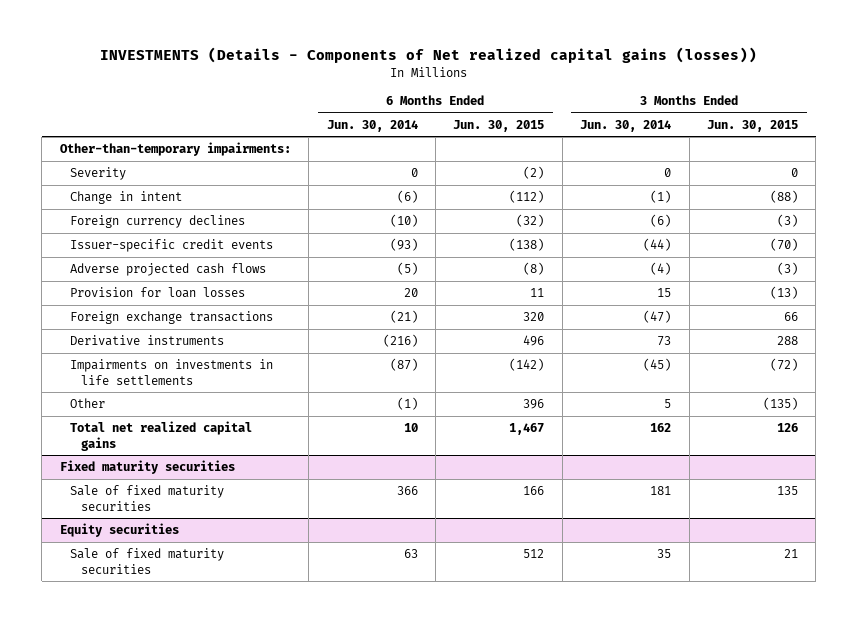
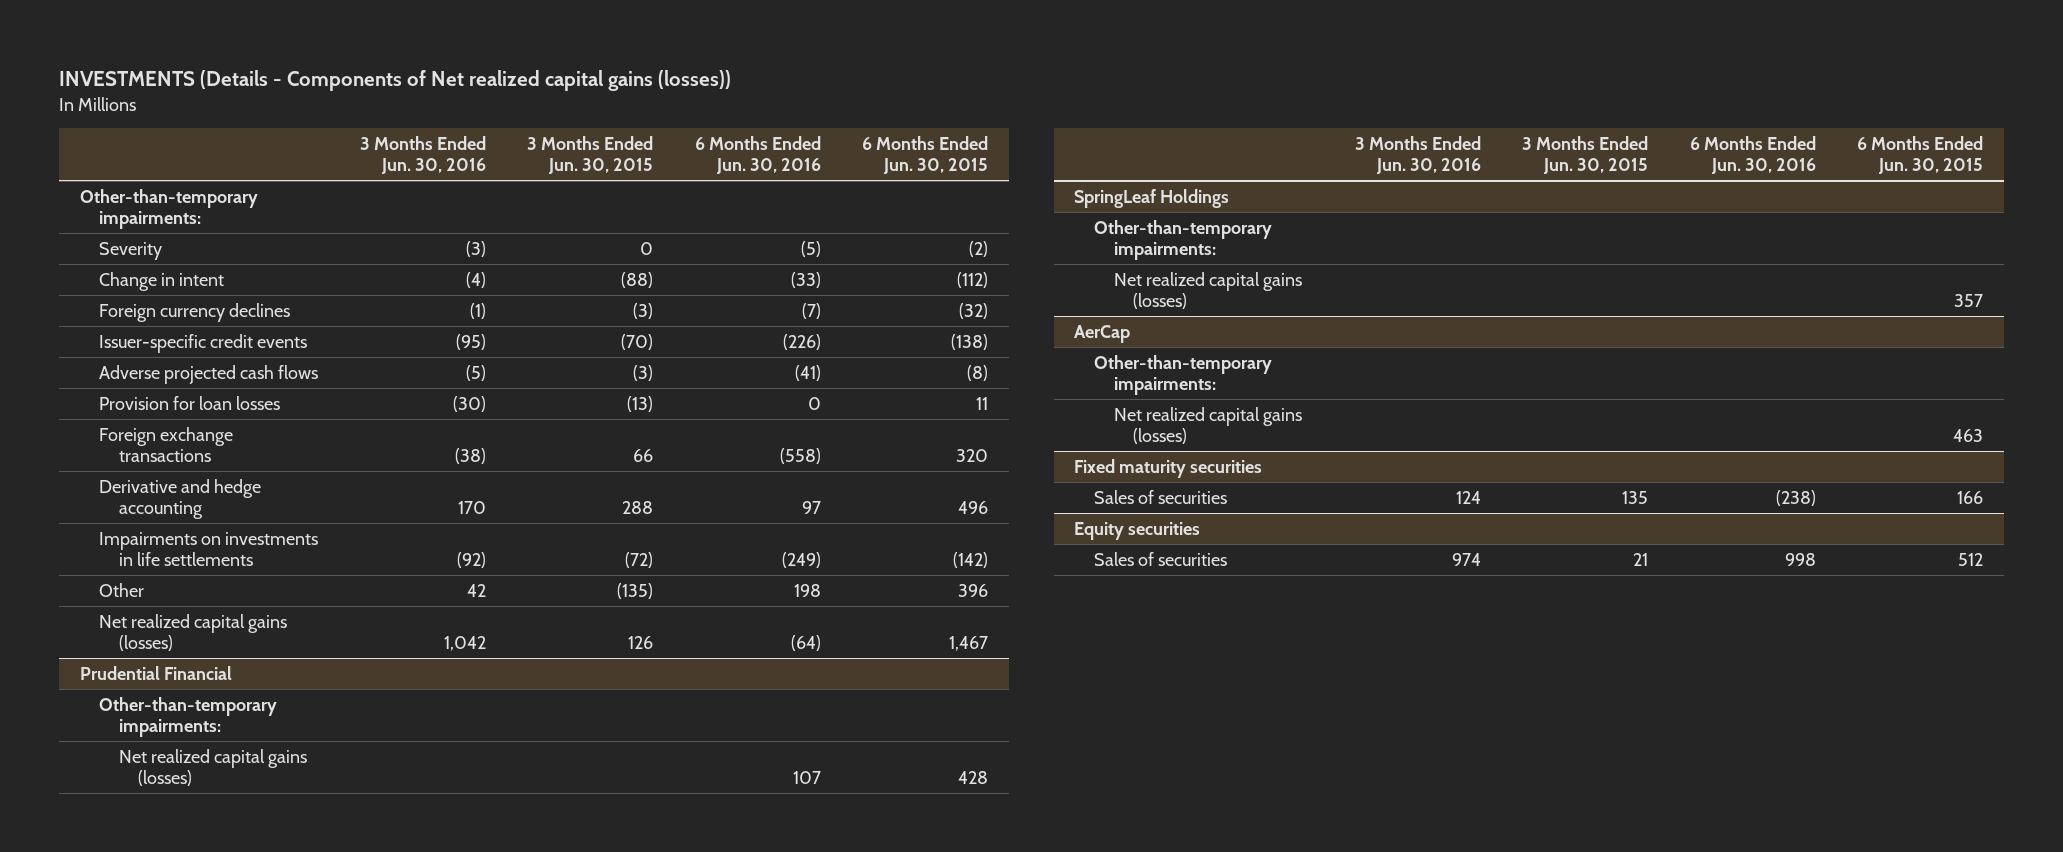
[326,119,418,132] Jun. 30, 2014 -> none
[580,119,672,132] Jun. 30, 2014 -> none
none -> [359,136,486,175] 3 Months Ended Jun. 30, 2016
none -> [694,136,821,175] 6 Months Ended Jun. 30, 2016
[70,335,225,347] Derivative instruments -> [99,478,262,519] Derivative and hedge accounting
[70,421,253,451] Total net realized capital gains -> [99,613,288,651] Net realized capital gains (losses)
none -> [79,665,232,680] Prudential Financial
none -> [99,696,278,737] Other-than-temporary impairments:
none -> [118,748,307,786] Net realized capital gains (losses)
none -> [1074,188,1230,208] SpringLeaf Holdings
none -> [1094,219,1273,260] Other-than-temporary impairments:
none -> [1113,271,1302,309] Net realized capital gains (losses)
none -> [1074,324,1131,343] AerCap
none -> [1094,354,1273,395] Other-than-temporary impairments:
none -> [1113,406,1302,444] Net realized capital gains (losses)
[70,485,225,511] Sale of fixed maturity securities -> [1094,489,1228,504] Sales of securities
[70,548,225,574] Sale of fixed maturity securities -> [1094,551,1228,566] Sales of securities

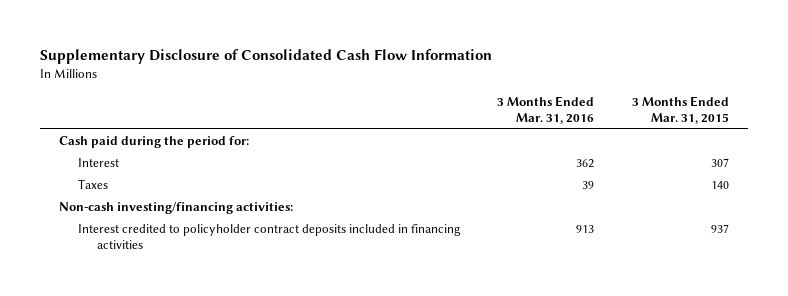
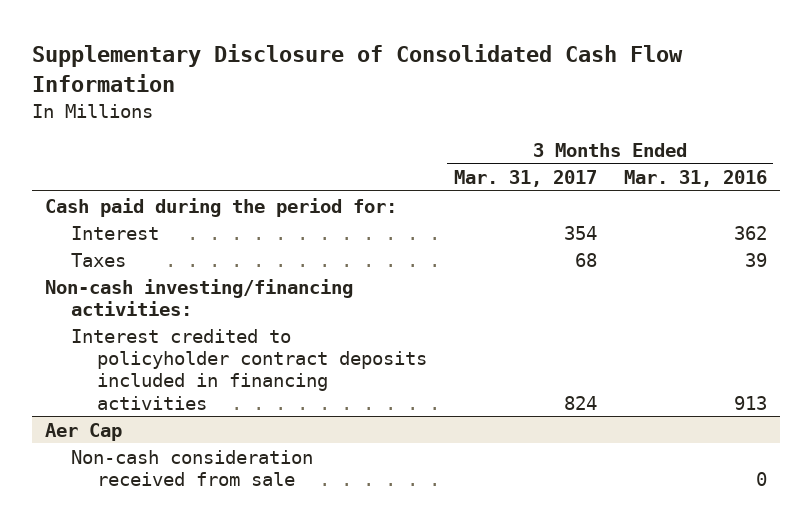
[631,95,729,124] 3 Months Ended Mar. 31, 2015 -> none
none -> [453,170,597,188] Mar. 31, 2017
none -> [45,422,123,441] Aer Cap
none -> [71,449,314,486] Non-cash consideration received from sale

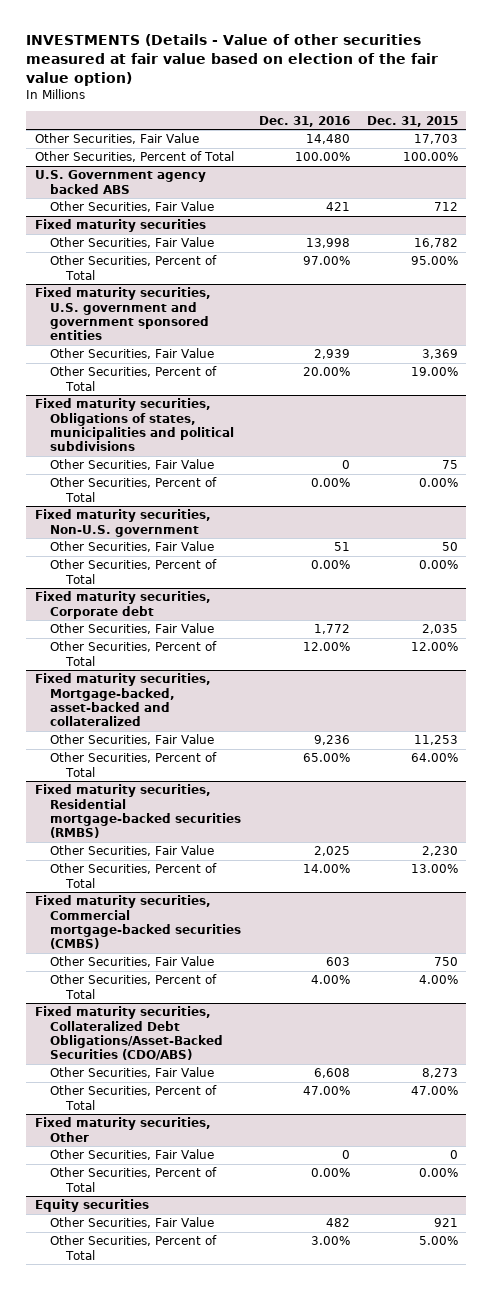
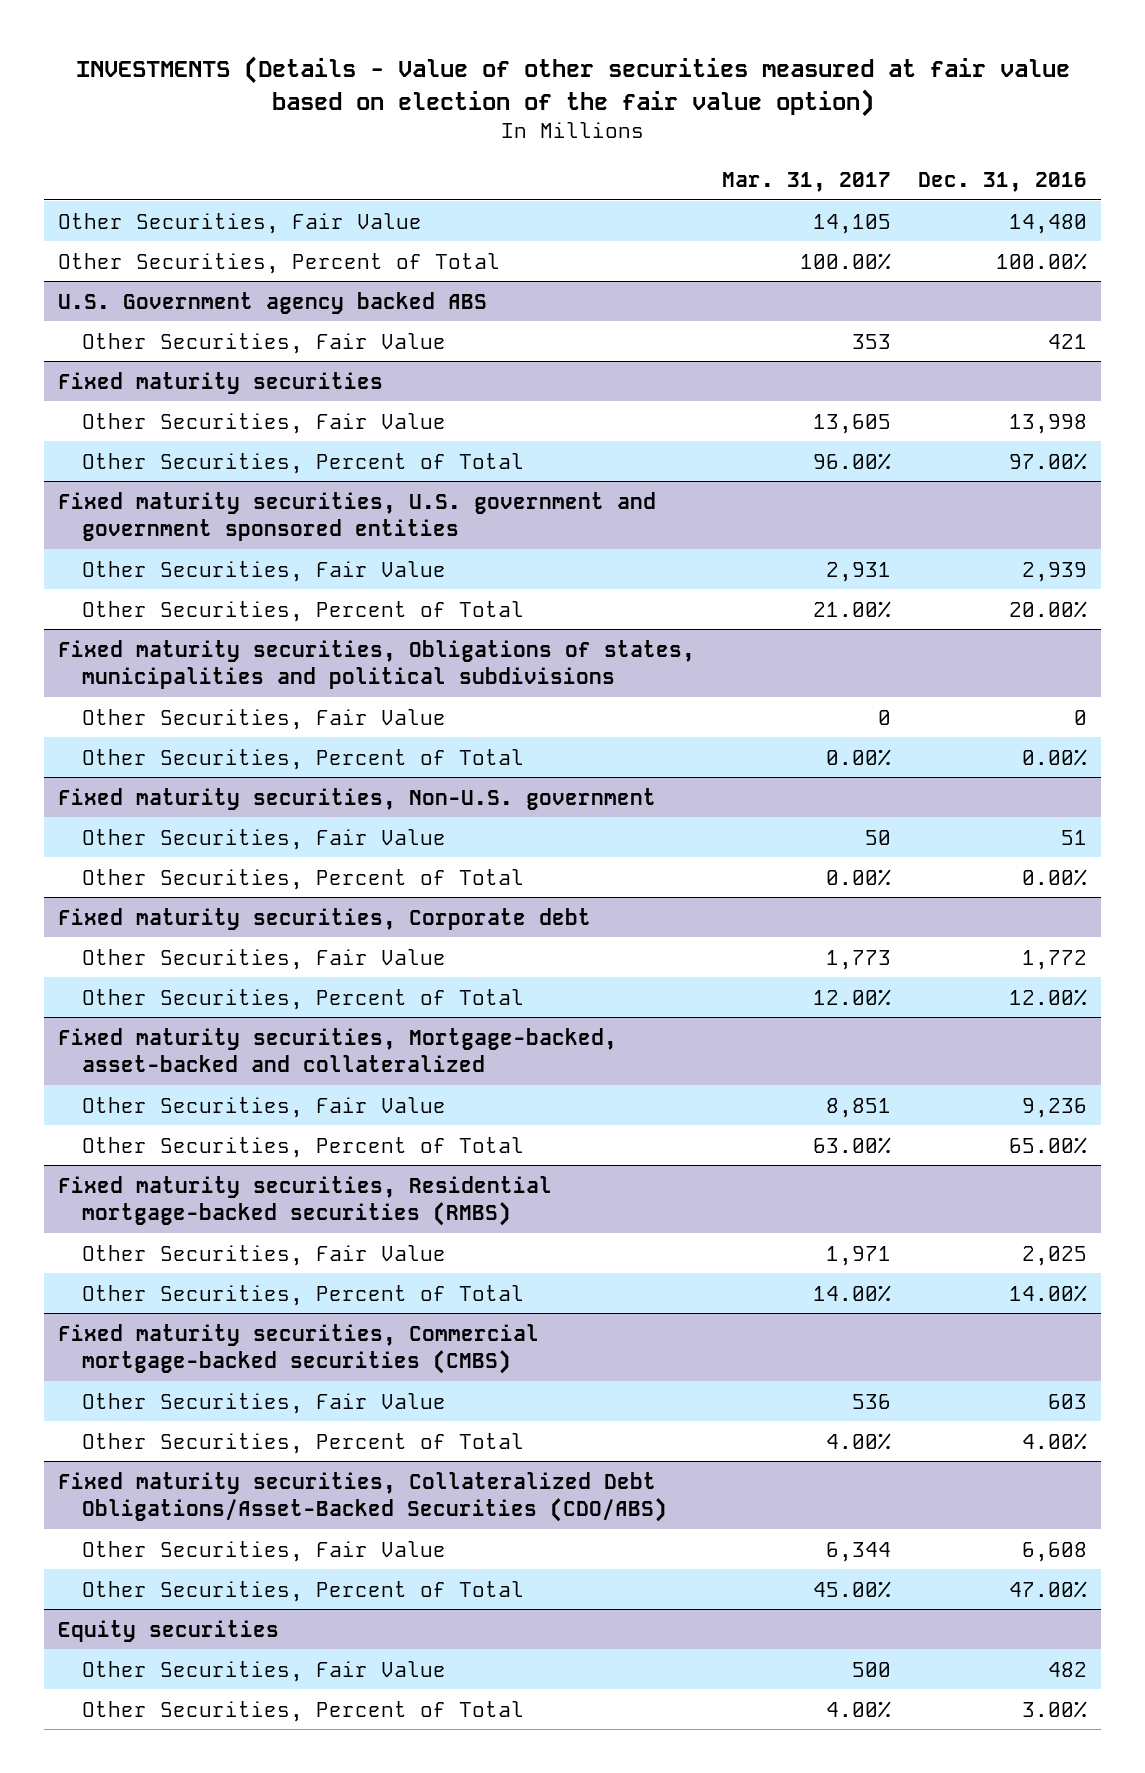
[366,115,458,127] Dec. 31, 2015 -> none
none -> [722,171,892,192] Mar. 31, 2017
[34,1117,211,1142] Fixed maturity securities, Other -> none
[50,1149,215,1161] Other Securities, Fair Value -> none
[50,1167,218,1192] Other Securities, Percent of Total -> none

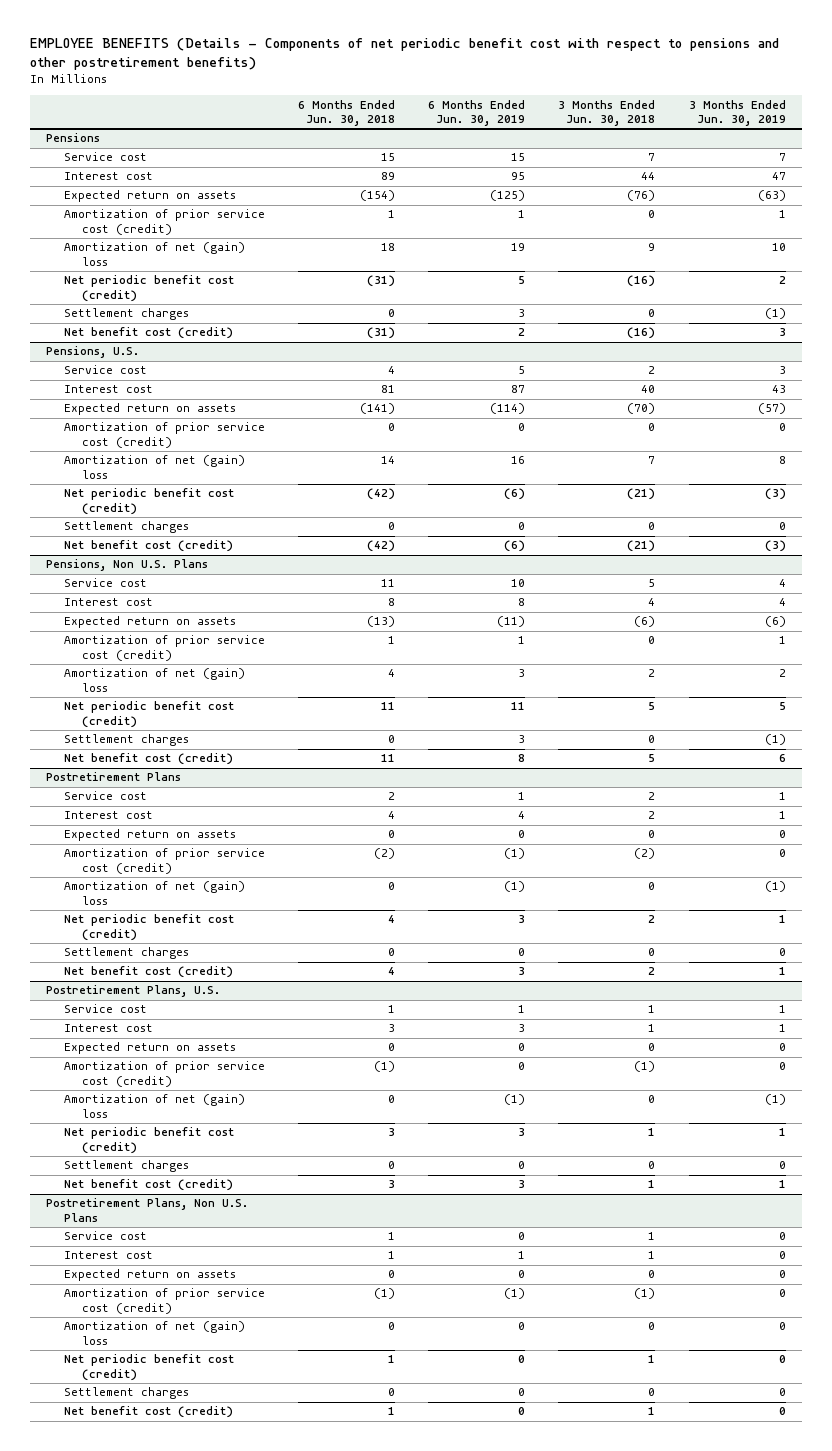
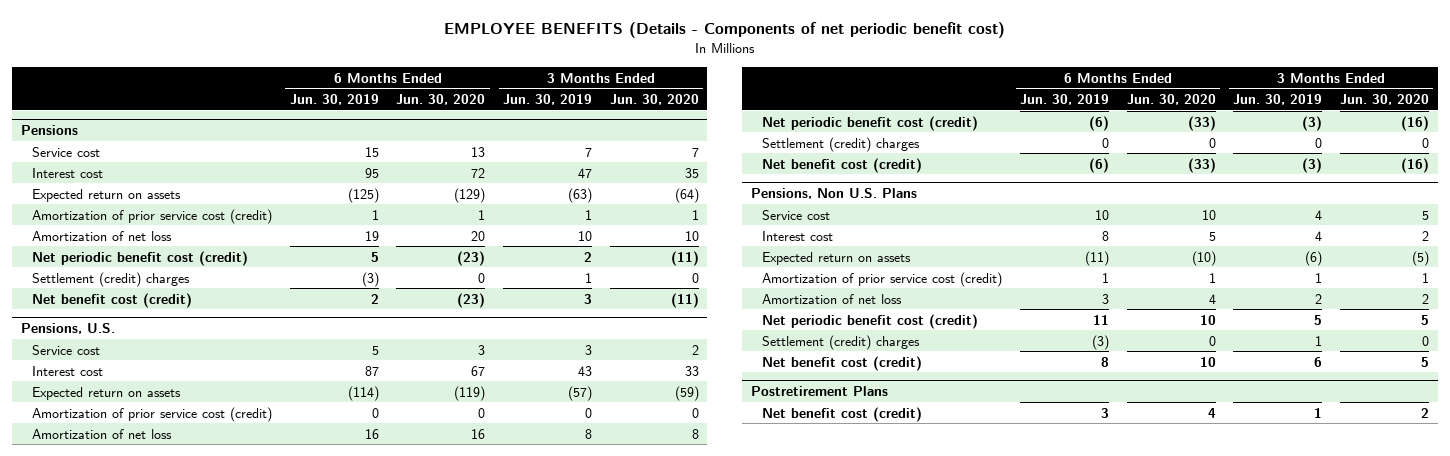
[29,38,779,70] EMPLOYEE BENEFITS (Details - Components of net periodic benefit cost with respect to pensions and other postretirement benefits) -> [443,22,1005,39] EMPLOYEE BENEFITS (Details - Components of net periodic benefit cost)
[298,99,396,126] 6 Months Ended Jun. 30, 2018 -> none
[558,99,656,126] 3 Months Ended Jun. 30, 2018 -> none
none -> [396,93,486,105] Jun. 30, 2020
none -> [609,93,699,105] Jun. 30, 2020
[64,242,246,266] Amortization of net (gain) loss -> [32,230,173,241] Amortization of net loss
[64,308,190,321] Settlement charges -> [32,271,191,287] Settlement (credit) charges
[518,309,526,318] 3 -> [361,271,379,287] (3)
[764,308,786,320] (1) -> [585,272,593,283] 1
[64,455,246,479] Amortization of net (gain) loss -> [32,428,173,439] Amortization of net loss
[64,521,190,534] Settlement charges -> [762,136,921,152] Settlement (credit) charges
[64,668,246,692] Amortization of net (gain) loss -> [762,293,903,304] Amortization of net loss
[64,734,190,747] Settlement charges -> [762,334,921,350] Settlement (credit) charges
[518,735,526,744] 3 -> [1091,334,1109,350] (3)
[764,734,786,746] (1) -> [1315,335,1323,346] 1
[64,791,148,801] Service cost -> none
[64,811,154,820] Interest cost -> none
[64,829,237,842] Expected return on assets -> none
[64,848,266,874] Amortization of prior service cost (credit) -> none
[64,881,246,905] Amortization of net (gain) loss -> none
[64,914,235,941] Net periodic benefit cost (credit) -> none
[64,947,190,960] Settlement charges -> none
[46,985,221,998] Postretirement Plans, U.S. -> none
[64,1004,148,1014] Service cost -> none
[64,1024,154,1033] Interest cost -> none
[64,1042,237,1055] Expected return on assets -> none
[64,1061,266,1087] Amortization of prior service cost (credit) -> none
[64,1094,246,1118] Amortization of net (gain) loss -> none
[64,1127,235,1154] Net periodic benefit cost (credit) -> none
[64,1160,190,1173] Settlement charges -> none
[64,1179,234,1192] Net benefit cost (credit) -> none
[46,1198,249,1222] Postretirement Plans, Non U.S. Plans -> none
[64,1231,148,1241] Service cost -> none
[64,1251,154,1260] Interest cost -> none
[64,1269,237,1282] Expected return on assets -> none
[64,1288,266,1314] Amortization of prior service cost (credit) -> none
[64,1321,246,1345] Amortization of net (gain) loss -> none
[64,1354,235,1381] Net periodic benefit cost (credit) -> none
[64,1387,190,1400] Settlement charges -> none
[64,1406,234,1419] Net benefit cost (credit) -> none

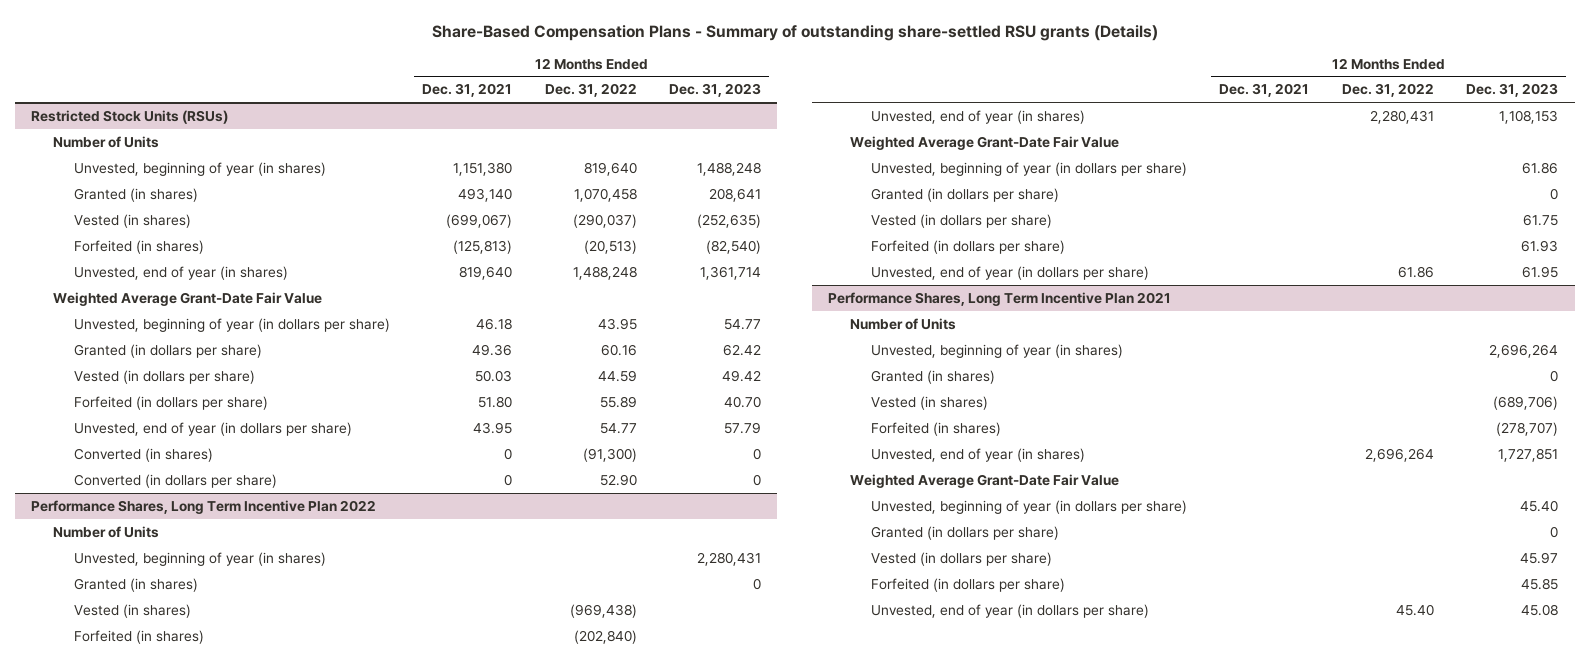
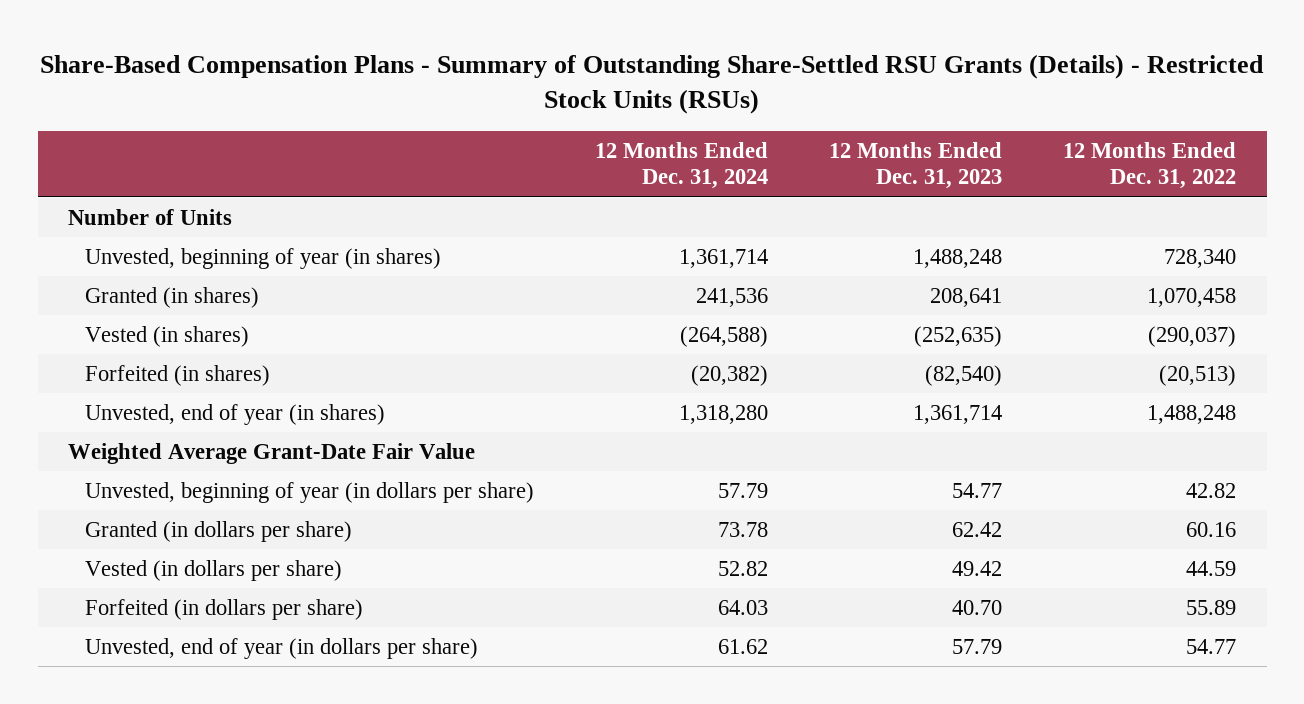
[431,24,1158,41] Share-Based Compensation Plans - Summary of outstanding share-settled RSU grants (Details) -> [40,53,1265,115] Share-Based Compensation Plans - Summary of Outstanding Share-Settled RSU Grants (Details) - Restricted Stock Units (RSUs)
[422,83,513,98] Dec. 31, 2021 -> none
none -> [595,141,769,190] 12 Months Ended Dec. 31, 2024
[31,109,229,124] Restricted Stock Units (RSUs) -> none
[583,161,637,176] 819,640 -> [1164,249,1237,269] 728,340
[597,317,637,330] 43.95 -> [1186,483,1237,499] 42.82
[73,447,213,462] Converted (in shares) -> none
[73,473,277,488] Converted (in dollars per share) -> none
[31,499,377,514] Performance Shares, Long Term Incentive Plan 2022 -> none
[52,525,159,538] Number of Units -> none
[73,551,326,566] Unvested, beginning of year (in shares) -> none
[73,577,198,592] Granted (in shares) -> none
[73,603,191,618] Vested (in shares) -> none
[73,629,204,644] Forfeited (in shares) -> none
[871,109,1086,124] Unvested, end of year (in shares) -> none
[849,135,1119,150] Weighted Average Grant-Date Fair Value -> none
[871,161,1188,176] Unvested, beginning of year (in dollars per share) -> none
[871,187,1060,202] Granted (in dollars per share) -> none
[871,213,1053,228] Vested (in dollars per share) -> none
[871,239,1066,254] Forfeited (in dollars per share) -> none
[871,265,1150,280] Unvested, end of year (in dollars per share) -> none
[828,291,1172,306] Performance Shares, Long Term Incentive Plan 2021 -> none
[849,317,956,330] Number of Units -> none
[871,343,1124,358] Unvested, beginning of year (in shares) -> none
[871,369,996,384] Granted (in shares) -> none
[871,395,989,410] Vested (in shares) -> none
[871,421,1002,436] Forfeited (in shares) -> none
[871,447,1086,462] Unvested, end of year (in shares) -> none
[849,473,1119,488] Weighted Average Grant-Date Fair Value -> none
[871,499,1188,514] Unvested, beginning of year (in dollars per share) -> none
[871,525,1060,540] Granted (in dollars per share) -> none
[871,551,1053,566] Vested (in dollars per share) -> none
[871,577,1066,592] Forfeited (in dollars per share) -> none
[871,603,1150,618] Unvested, end of year (in dollars per share) -> none

